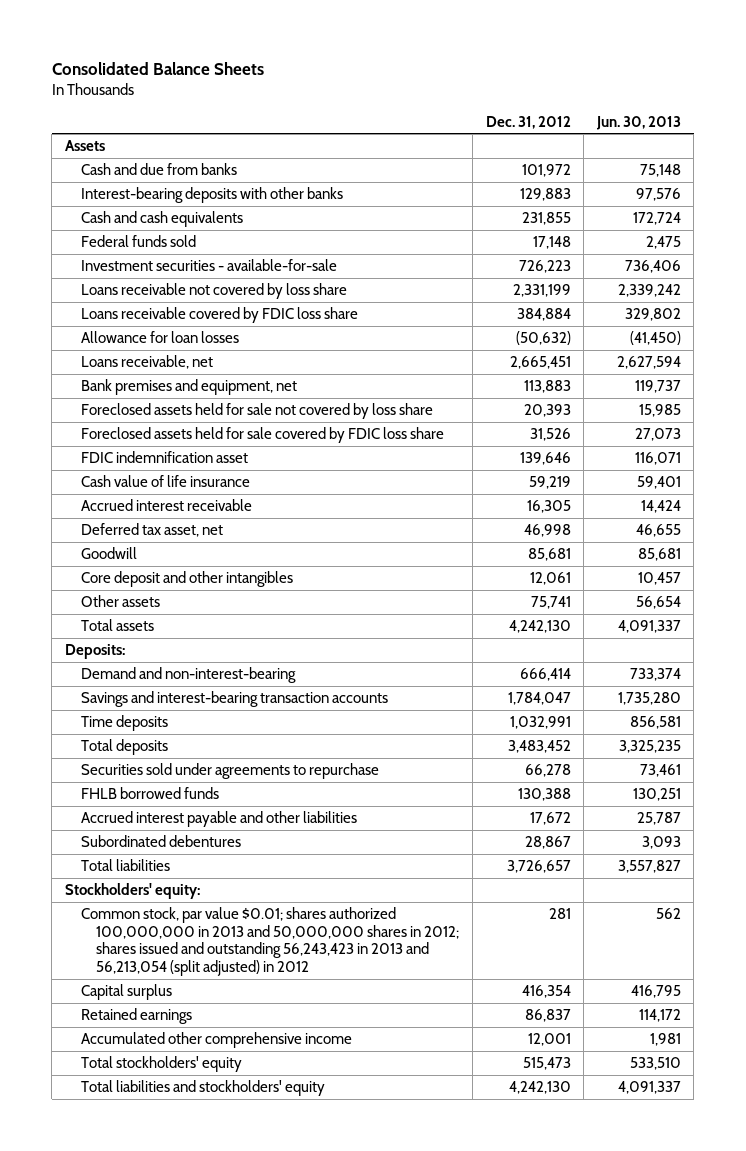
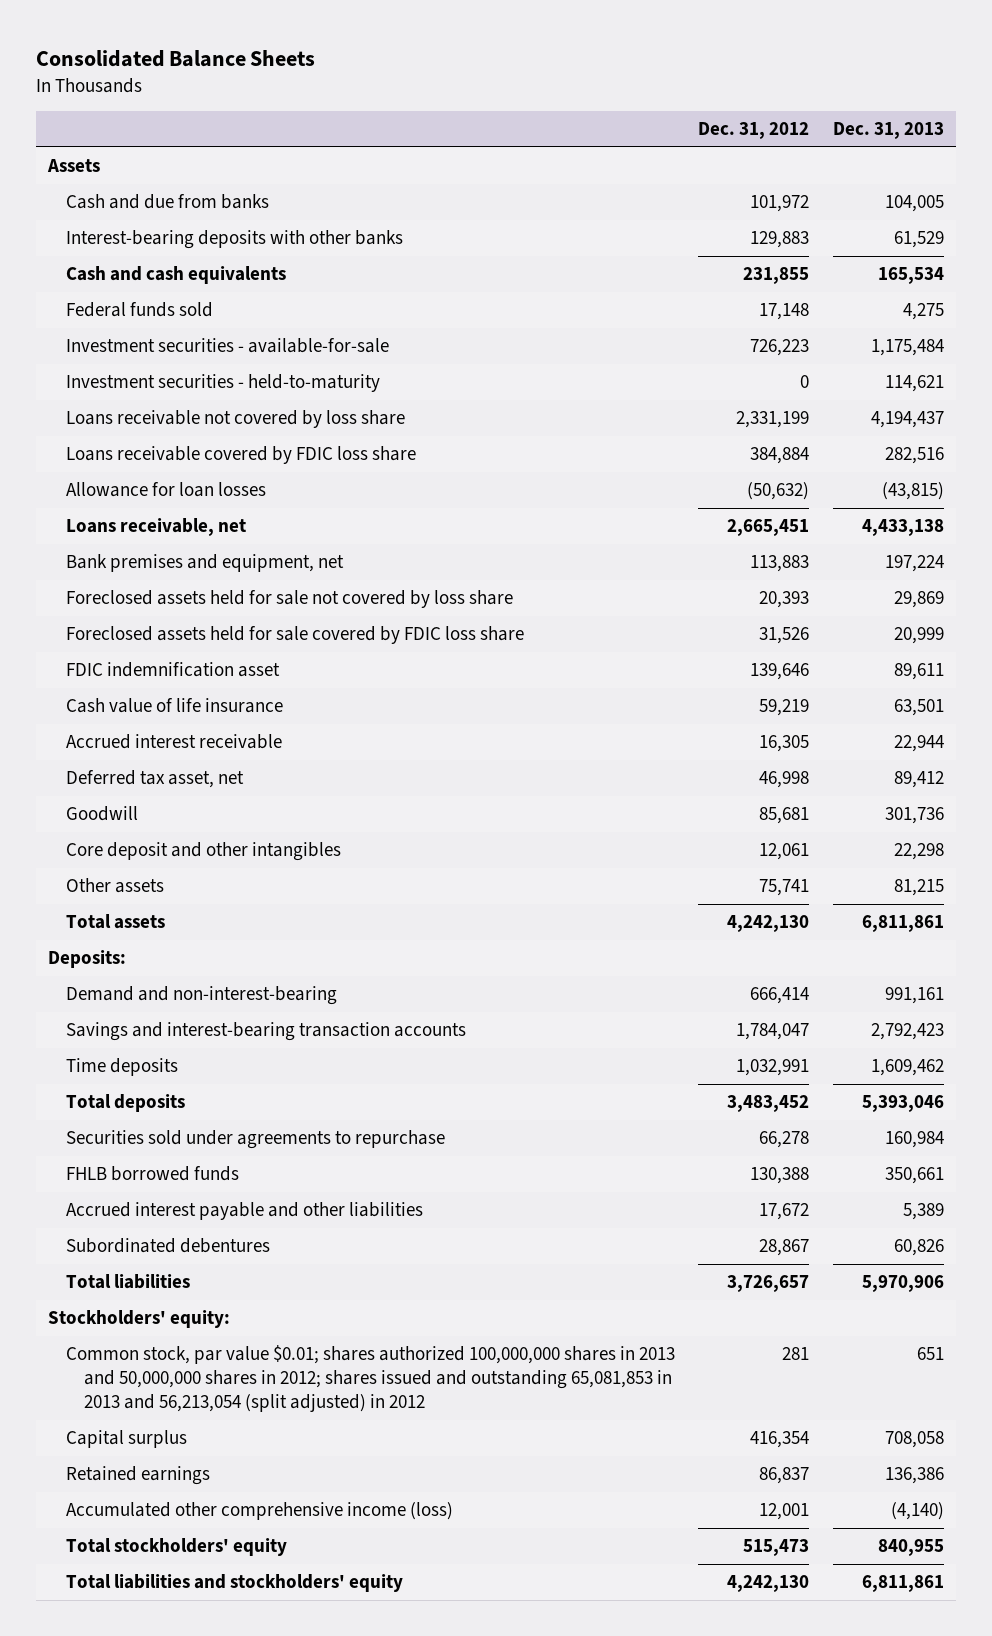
[595,115,681,130] Jun. 30, 2013 -> none
none -> [832,121,944,139] Dec. 31, 2013
none -> [65,374,380,393] Investment securities - held-to-maturity
[80,907,460,977] Common stock, par value $0.01; shares authorized 100,000,000 in 2013 and 50,000,000 shares in 2012; shares issued and outstanding 56,243,423 in 2013 and 56,213,054 (split adjusted) in 2012 -> [65,1345,675,1413] Common stock, par value $0.01; shares authorized 100,000,000 shares in 2013 and 50,000,000 shares in 2012; shares issued and outstanding 65,081,853 in 2013 and 56,213,054 (split adjusted) in 2012
[80,1032,352,1049] Accumulated other comprehensive income -> [65,1502,453,1521] Accumulated other comprehensive income (loss)

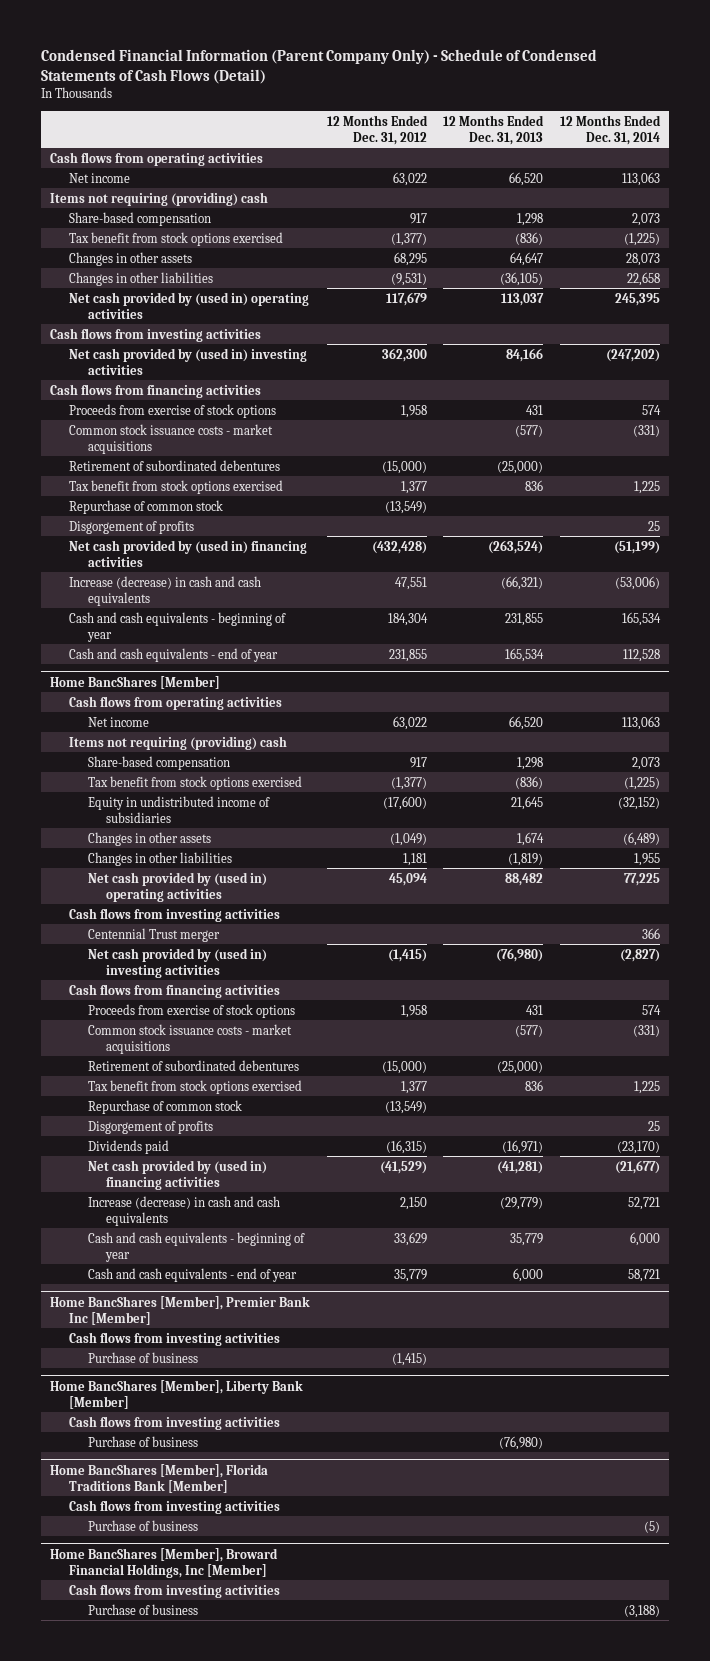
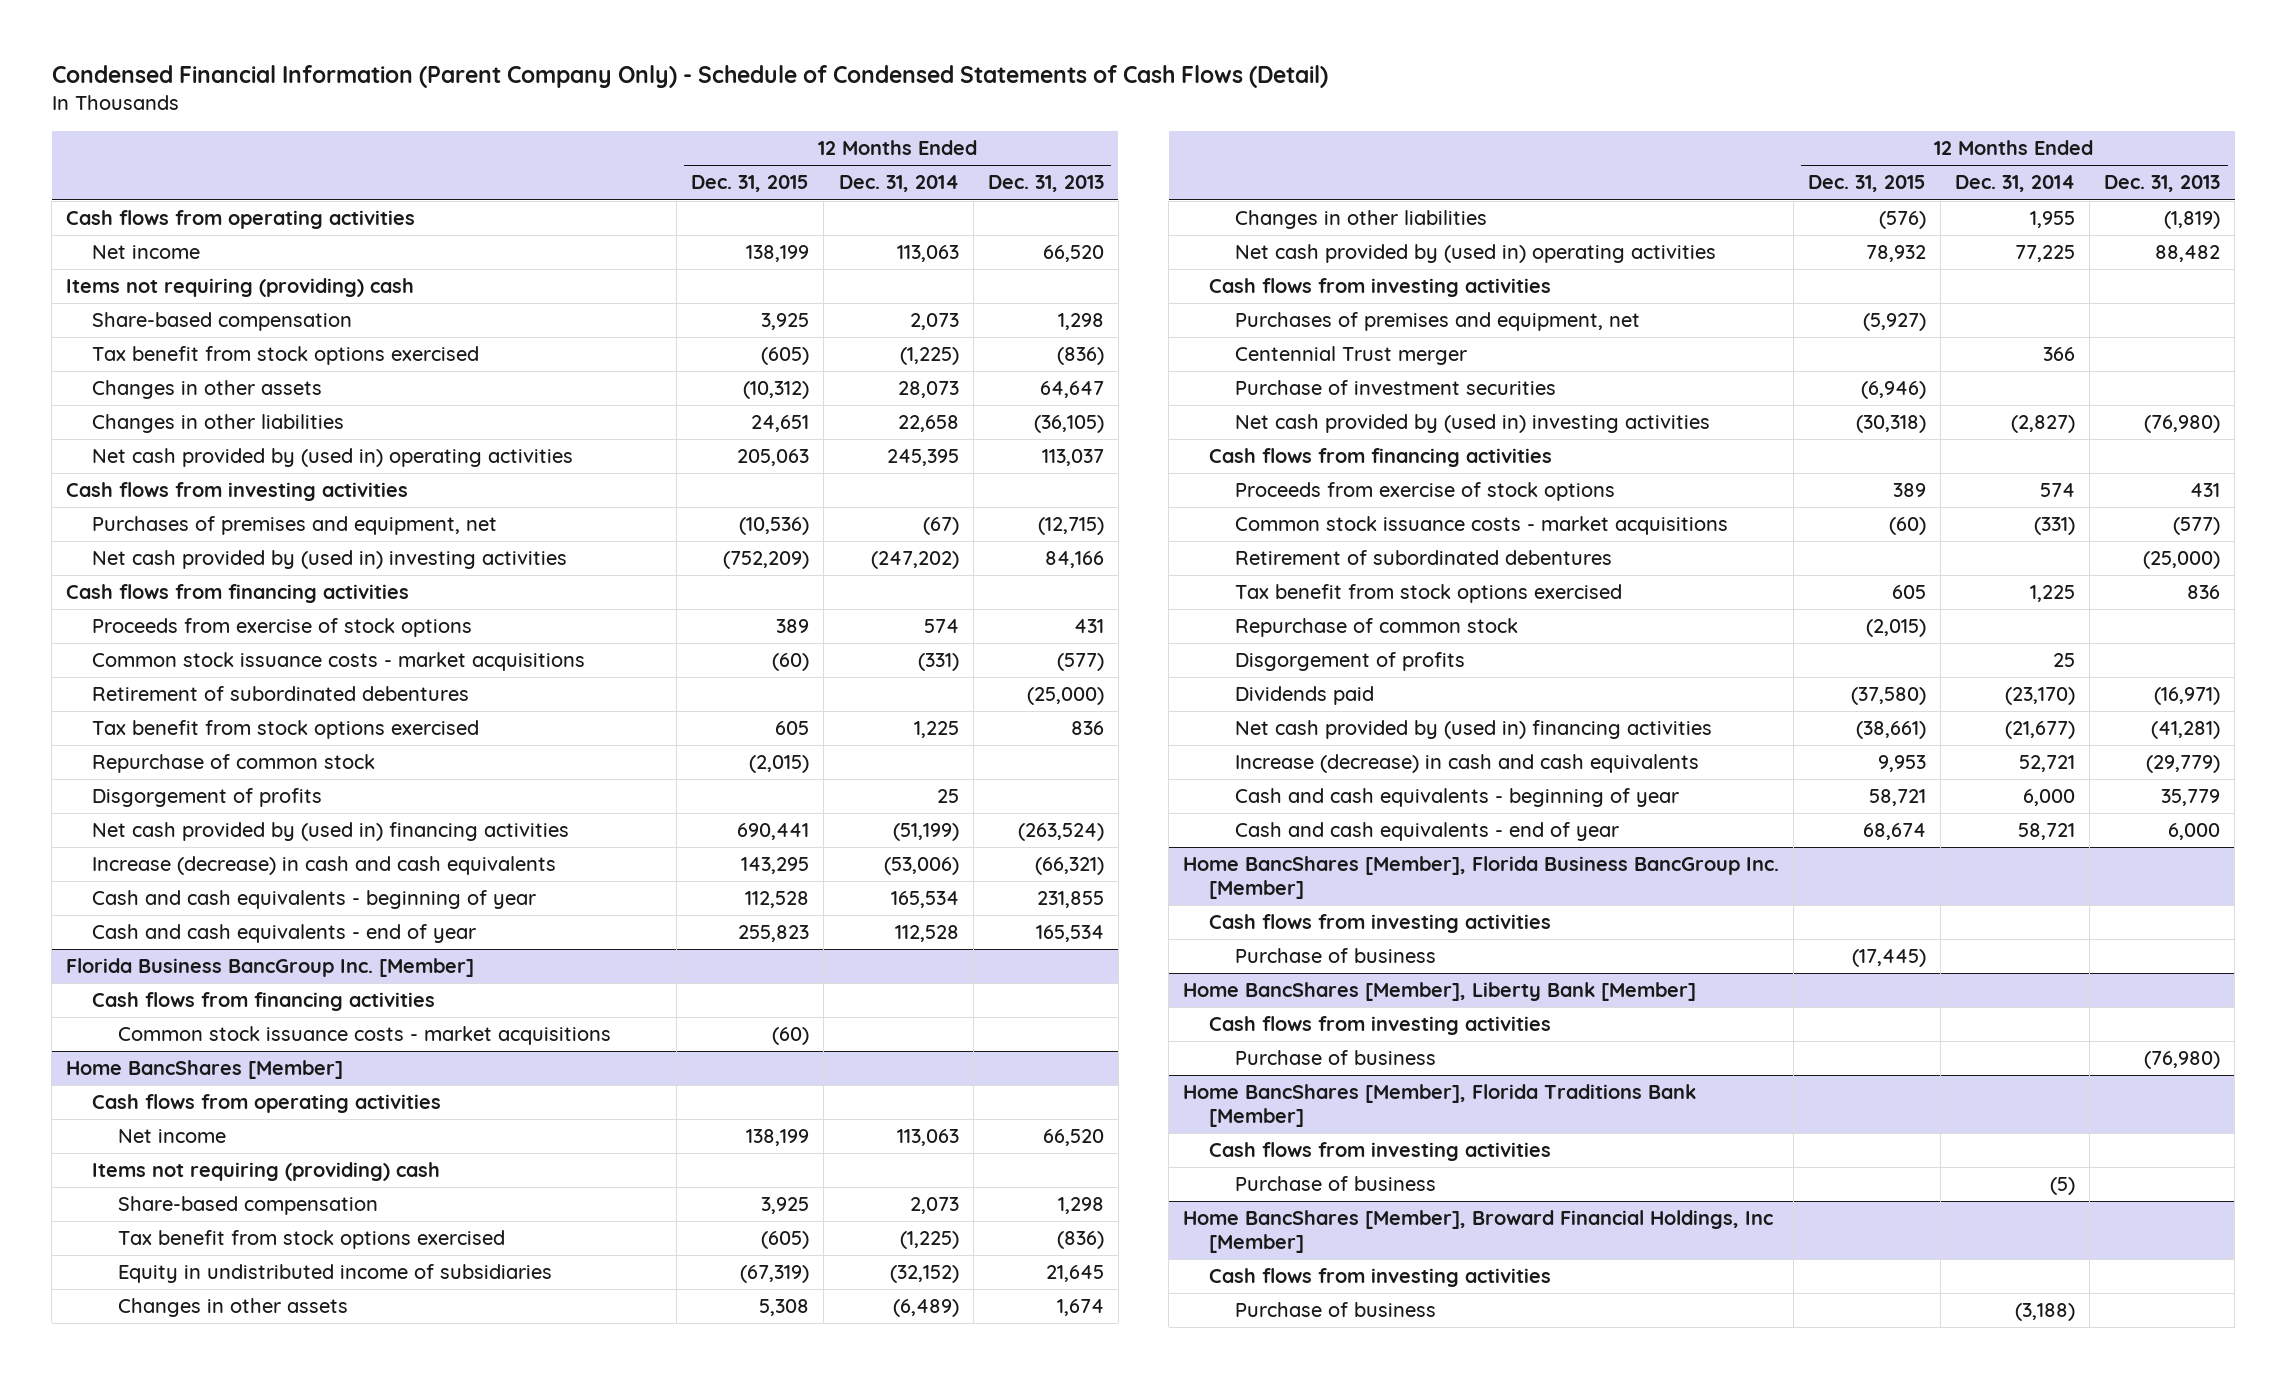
[326,114,428,145] 12 Months Ended Dec. 31, 2012 -> none
none -> [691,175,810,193] Dec. 31, 2015
none -> [92,516,498,536] Purchases of premises and equipment, net
none -> [66,958,475,978] Florida Business BancGroup Inc. [Member]
none -> [92,992,436,1012] Cash flows from financing activities
none -> [117,1026,611,1046] Common stock issuance costs - market acquisitions
none -> [1234,312,1640,332] Purchases of premises and equipment, net
none -> [1234,380,1556,396] Purchase of investment securities
[49,1295,310,1325] Home BancShares [Member], Premier Bank Inc [Member] -> none
none -> [1183,856,1780,900] Home BancShares [Member], Florida Business BancGroup Inc. [Member]

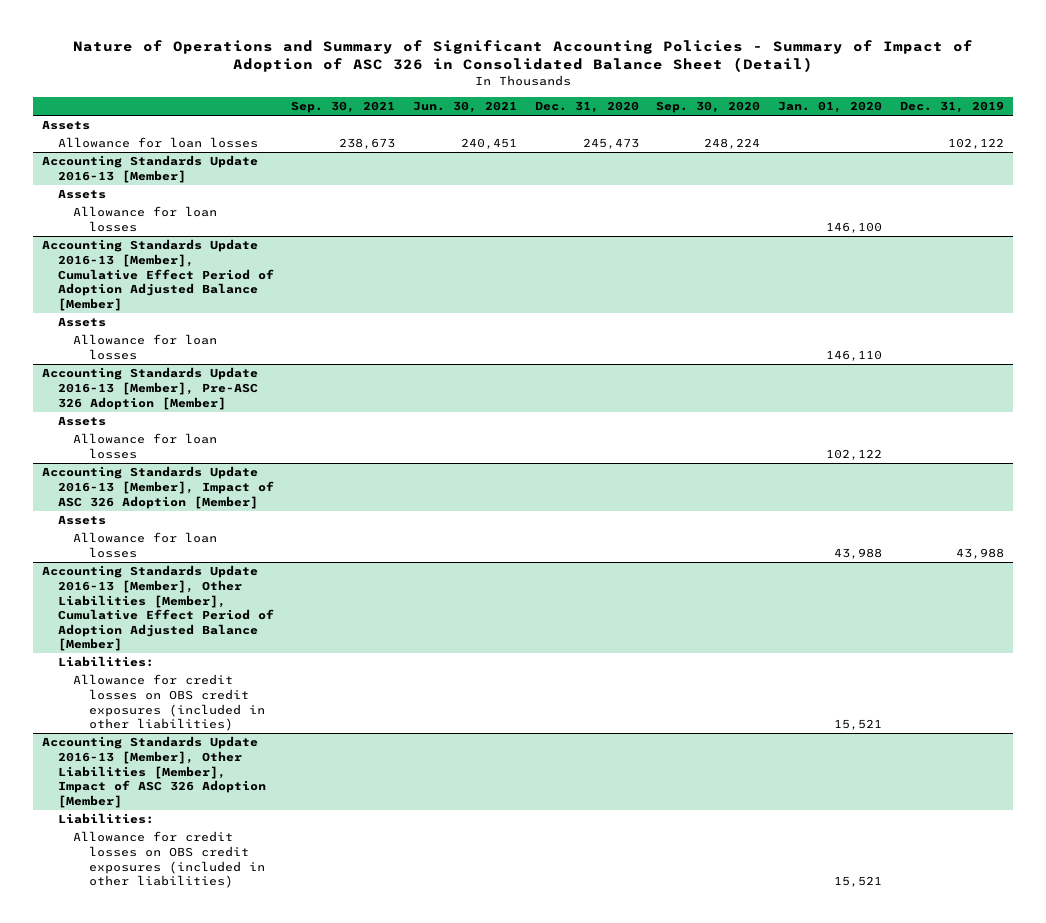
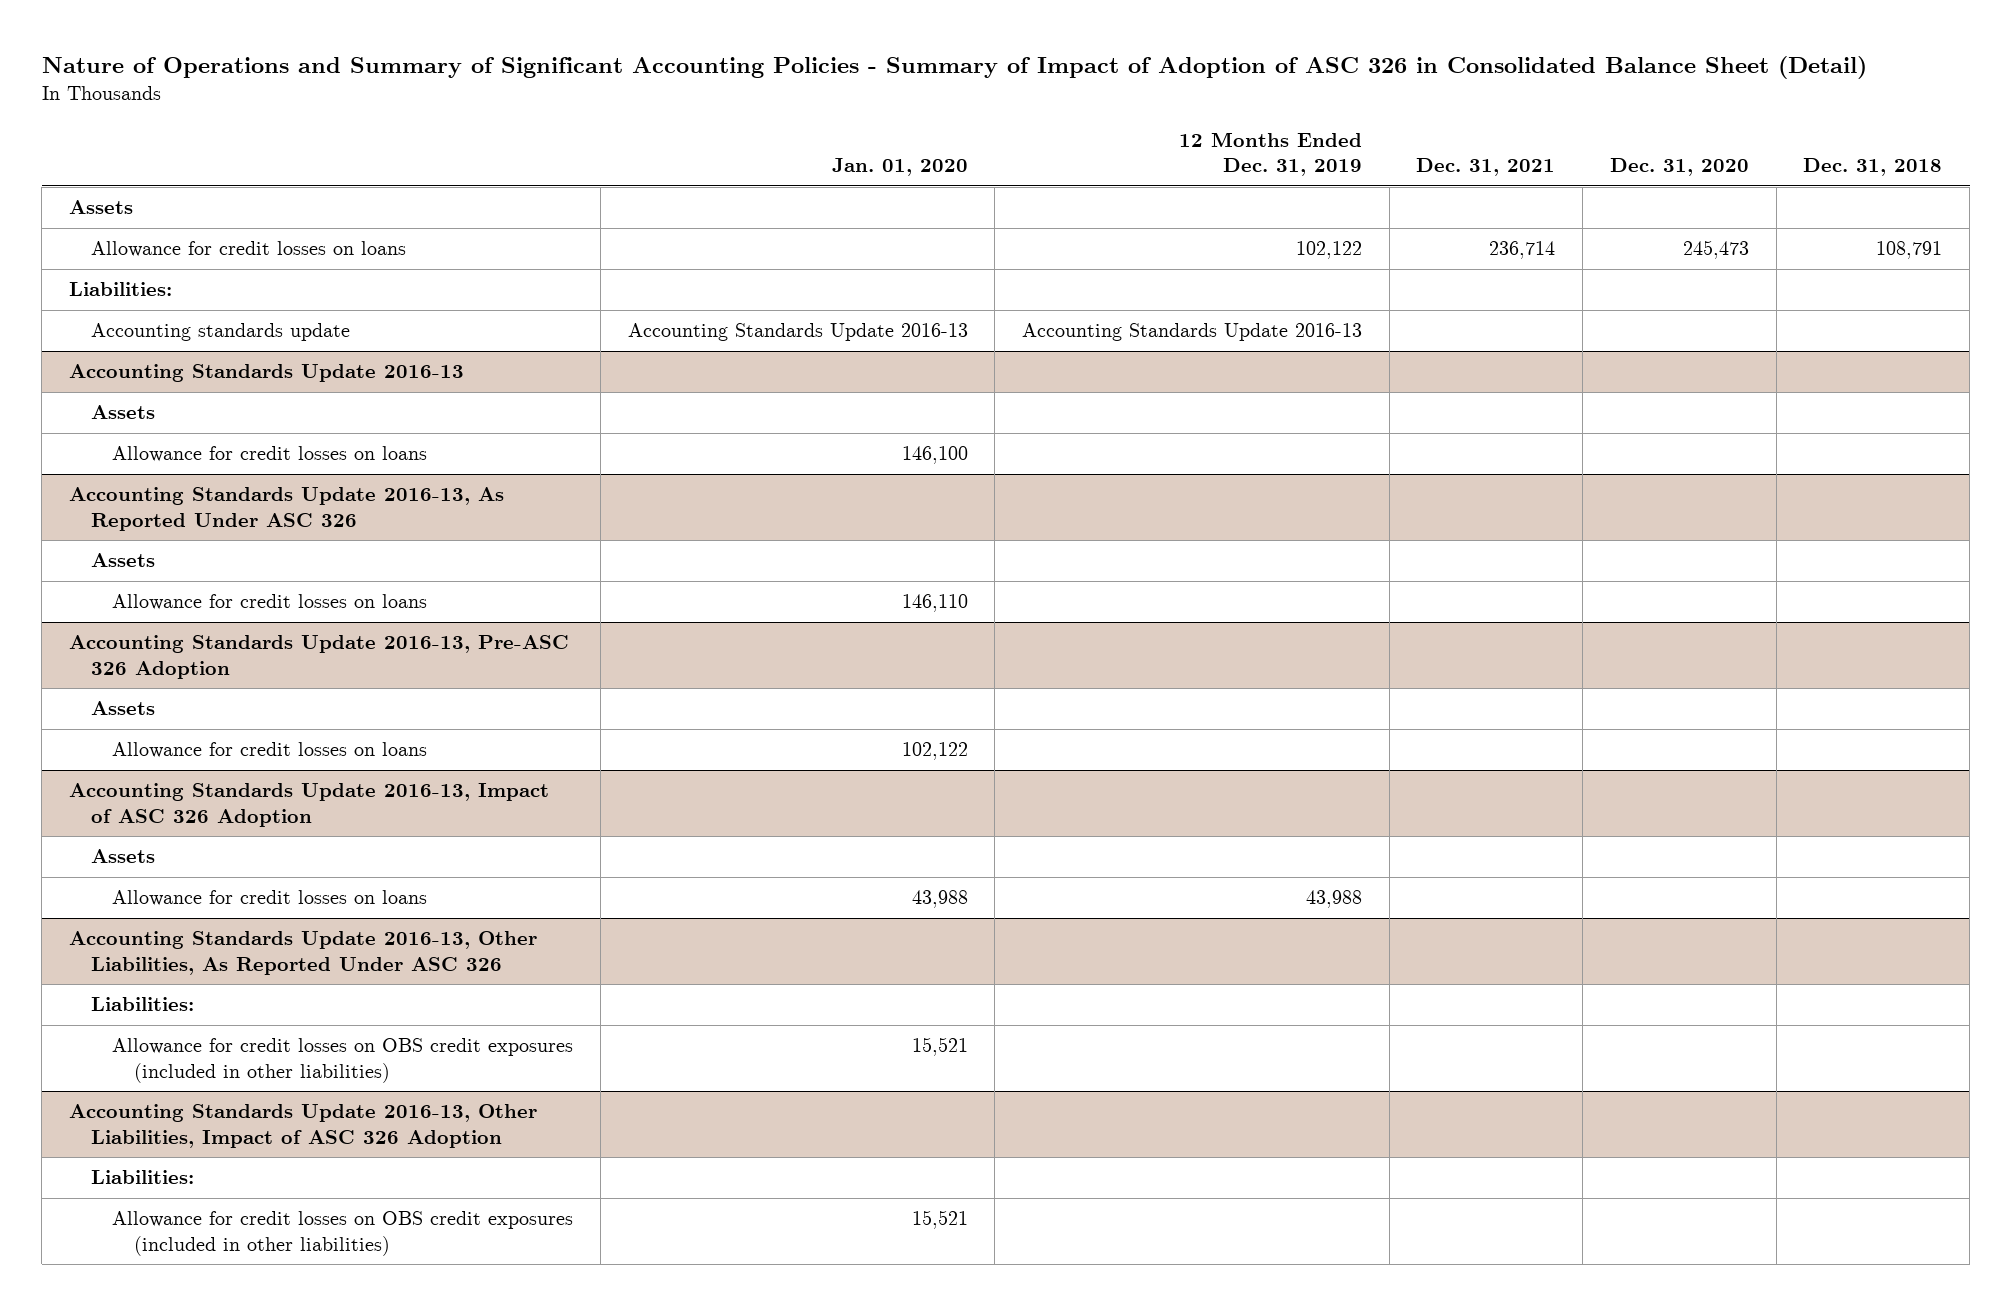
[291,100,396,113] Sep. 30, 2021 -> none
[413,100,518,113] Jun. 30, 2021 -> none
[656,100,761,113] Sep. 30, 2020 -> none
[899,100,1004,113] Dec. 31, 2019 -> none
none -> [1179,131,1363,177] 12 Months Ended Dec. 31, 2019
none -> [1416,158,1556,177] Dec. 31, 2021
none -> [1803,158,1943,177] Dec. 31, 2018
[57,137,258,149] Allowance for loan losses -> [90,241,406,258] Allowance for credit losses on loans
none -> [69,282,173,297] Liabilities:
none -> [90,323,350,342] Accounting standards update
[41,155,258,183] Accounting Standards Update 2016-13 [Member] -> [69,364,465,383] Accounting Standards Update 2016-13
[41,239,274,311] Accounting Standards Update 2016-13 [Member], Cumulative Effect Period of Adoption Adjusted Balance [Member] -> none
[73,206,218,232] Allowance for loan losses -> [112,446,428,463] Allowance for credit losses on loans
none -> [69,487,505,531] Accounting Standards Update 2016-13, As Reported Under ASC 326
[73,334,218,360] Allowance for loan losses -> [112,594,428,611] Allowance for credit losses on loans
[41,367,258,410] Accounting Standards Update 2016-13 [Member], Pre-ASC 326 Adoption [Member] -> [69,635,570,679] Accounting Standards Update 2016-13, Pre-ASC 326 Adoption
[73,433,218,459] Allowance for loan losses -> [112,742,428,759] Allowance for credit losses on loans
[41,466,274,509] Accounting Standards Update 2016-13 [Member], Impact of ASC 326 Adoption [Member] -> [69,783,550,827] Accounting Standards Update 2016-13, Impact of ASC 326 Adoption
[41,565,274,652] Accounting Standards Update 2016-13 [Member], Other Liabilities [Member], Cumulative Effect Period of Adoption Adjusted Balance [Member] -> none
[73,532,218,558] Allowance for loan losses -> [112,890,428,907] Allowance for credit losses on loans
none -> [69,931,538,975] Accounting Standards Update 2016-13, Other Liabilities, As Reported Under ASC 326
[41,736,266,808] Accounting Standards Update 2016-13 [Member], Other Liabilities [Member], Impact of ASC 326 Adoption [Member] -> [69,1104,538,1148] Accounting Standards Update 2016-13, Other Liabilities, Impact of ASC 326 Adoption

